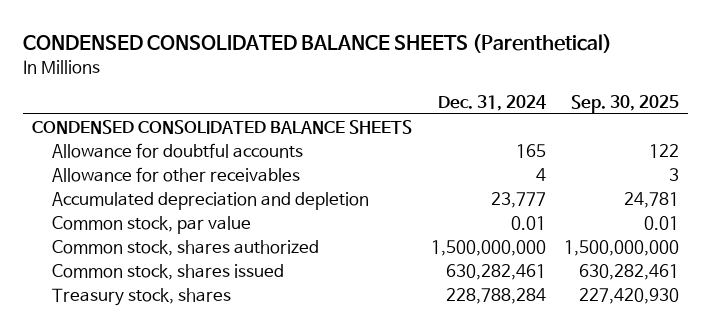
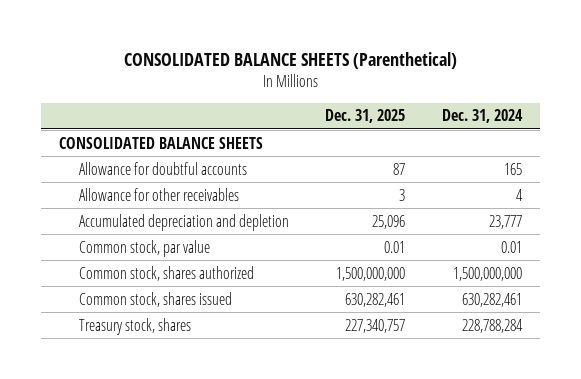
[23,33,613,53] CONDENSED CONSOLIDATED BALANCE SHEETS (Parenthetical) -> [123,51,457,69] CONSOLIDATED BALANCE SHEETS (Parenthetical)
[571,95,680,114] Sep. 30, 2025 -> none
none -> [325,109,406,124] Dec. 31, 2025
[32,120,413,135] CONDENSED CONSOLIDATED BALANCE SHEETS -> [59,136,264,149] CONSOLIDATED BALANCE SHEETS

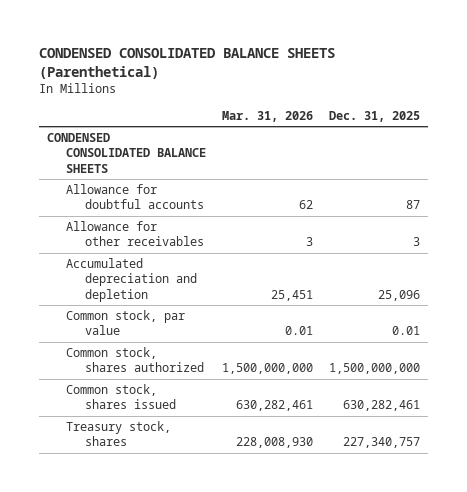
[123,51,457,69] CONSOLIDATED BALANCE SHEETS (Parenthetical) -> [38,47,335,79] CONDENSED CONSOLIDATED BALANCE SHEETS (Parenthetical)
[441,109,523,124] Dec. 31, 2024 -> none
none -> [222,111,314,123] Mar. 31, 2026
[59,136,264,149] CONSOLIDATED BALANCE SHEETS -> [46,132,206,173] CONDENSED CONSOLIDATED BALANCE SHEETS

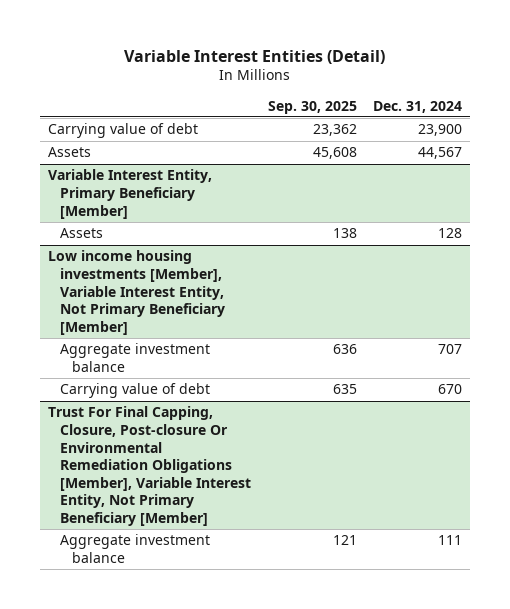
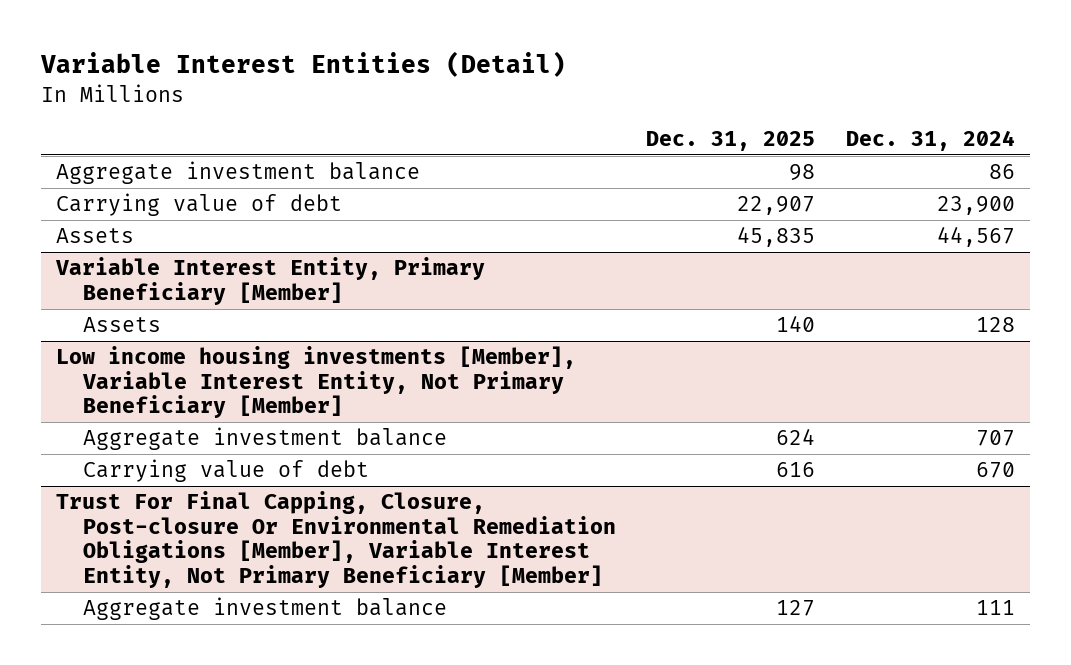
[267,100,357,114] Sep. 30, 2025 -> none
none -> [646,130,816,151] Dec. 31, 2025
none -> [56,161,421,185] Aggregate investment balance

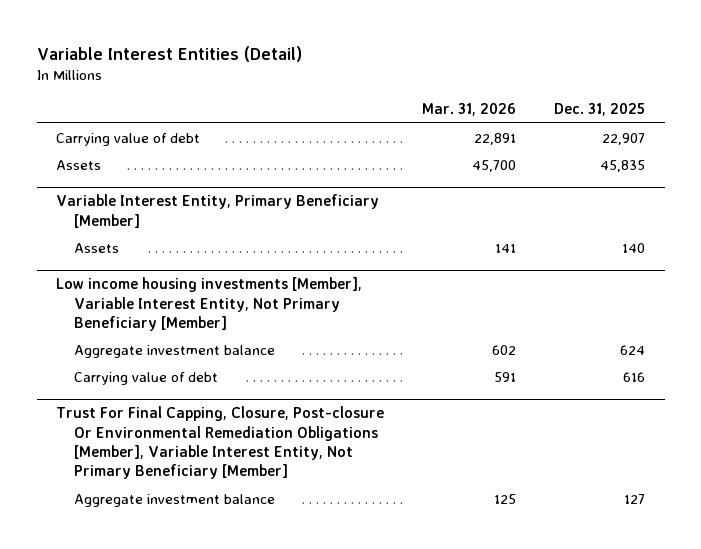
[845,129,1015,151] Dec. 31, 2024 -> none
none -> [422,103,517,117] Mar. 31, 2026
[56,161,421,185] Aggregate investment balance -> none

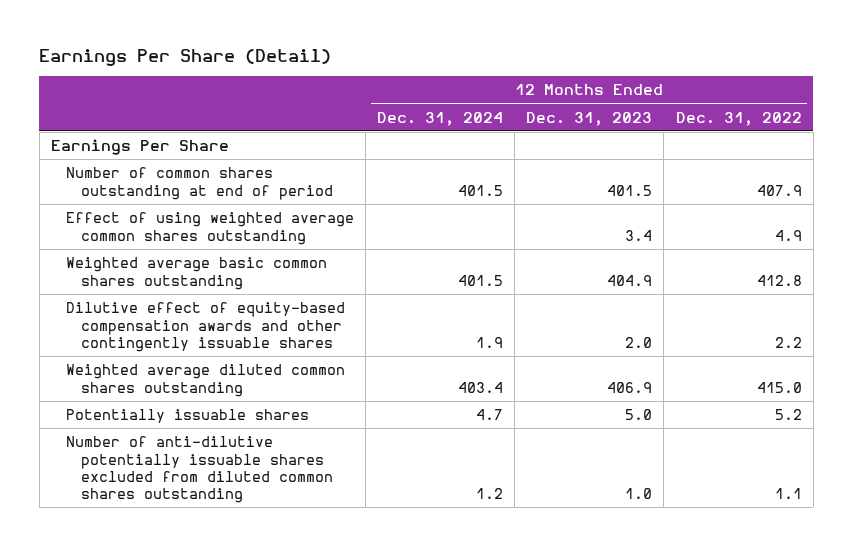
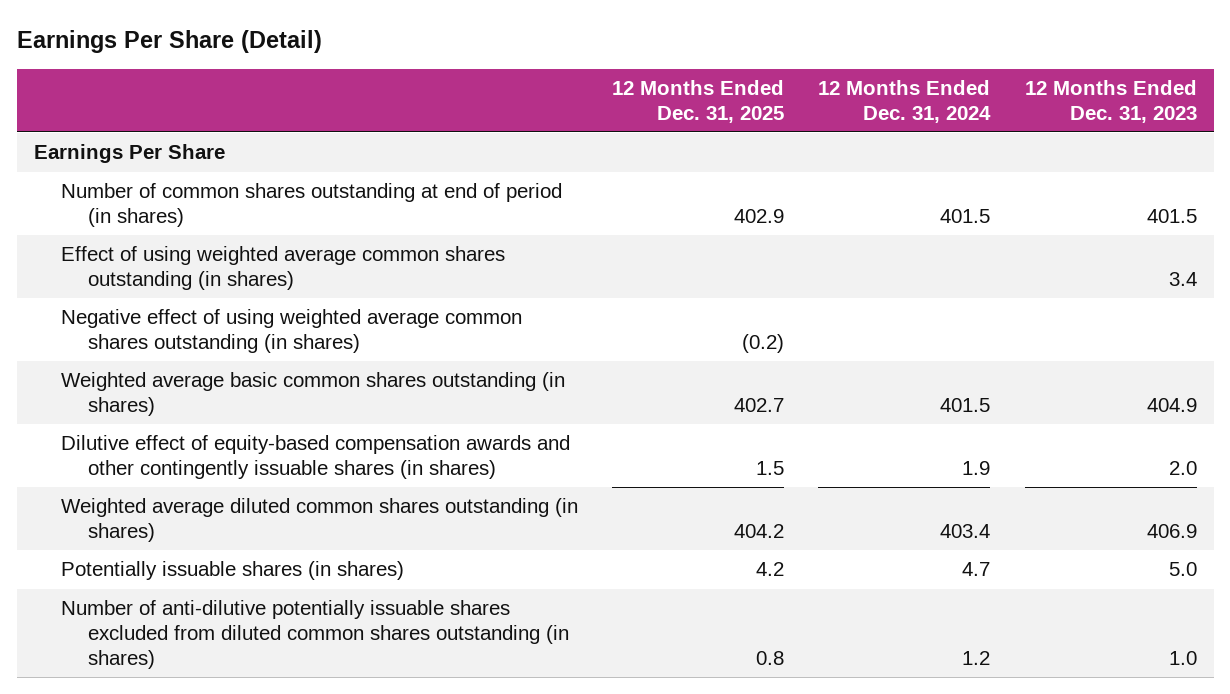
[675,111,802,126] Dec. 31, 2022 -> none
none -> [612,80,785,123] 12 Months Ended Dec. 31, 2025
[65,167,333,200] Number of common shares outstanding at end of period -> [60,183,562,228] Number of common shares outstanding at end of period (in shares)
[65,212,354,245] Effect of using weighted average common shares outstanding -> [60,246,505,291] Effect of using weighted average common shares outstanding (in shares)
none -> [60,309,522,354] Negative effect of using weighted average common shares outstanding (in shares)
[65,257,327,290] Weighted average basic common shares outstanding -> [60,372,565,417] Weighted average basic common shares outstanding (in shares)
[65,302,345,352] Dilutive effect of equity-based compensation awards and other contingently issuable shares -> [60,435,570,480] Dilutive effect of equity-based compensation awards and other contingently issuable shares (in shares)
[65,364,345,397] Weighted average diluted common shares outstanding -> [60,498,578,543] Weighted average diluted common shares outstanding (in shares)
[65,409,309,424] Potentially issuable shares -> [60,561,404,581] Potentially issuable shares (in shares)
[65,436,333,504] Number of anti-dilutive potentially issuable shares excluded from diluted common shares outstanding -> [60,600,569,669] Number of anti-dilutive potentially issuable shares excluded from diluted common shares outstanding (in shares)

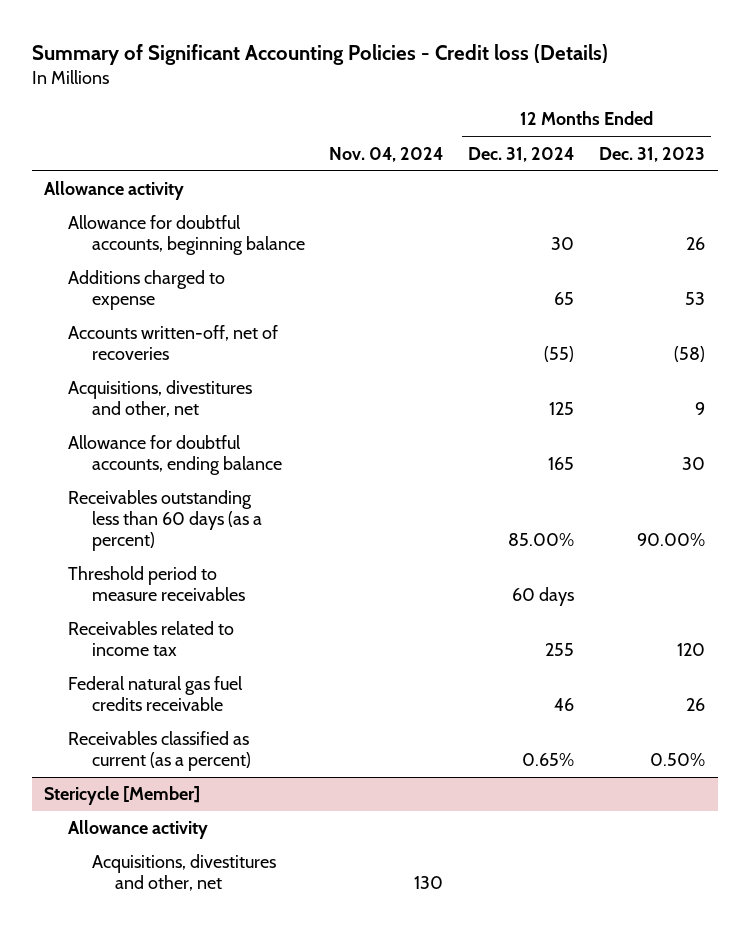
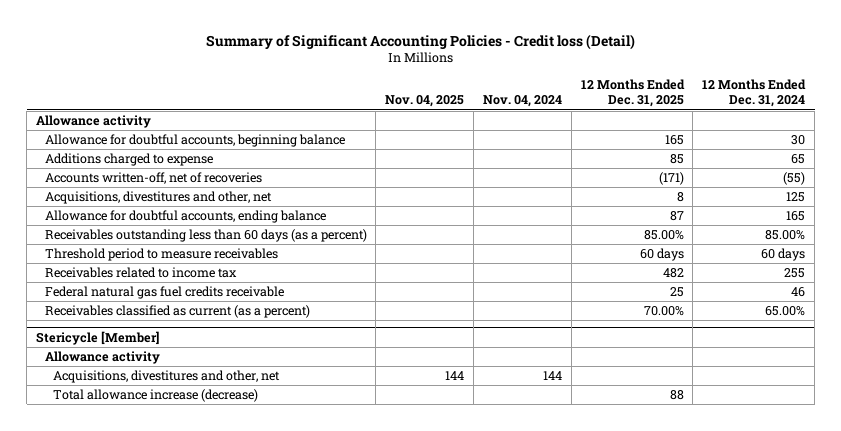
[31,43,608,65] Summary of Significant Accounting Policies - Credit loss (Details) -> [205,33,635,50] Summary of Significant Accounting Policies - Credit loss (Detail)
[599,146,706,162] Dec. 31, 2023 -> none
none -> [385,95,465,108] Nov. 04, 2025
none -> [580,78,685,108] 12 Months Ended Dec. 31, 2025
[522,753,575,767] 0.65% -> [765,306,806,317] 65.00%
[414,876,444,890] 130 -> [542,371,562,381] 144
none -> [53,389,259,403] Total allowance increase (decrease)

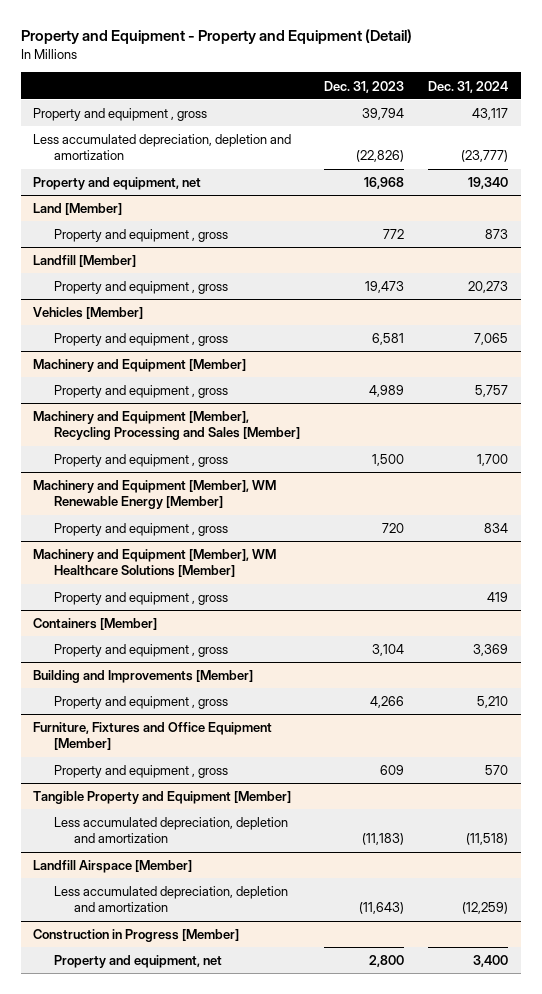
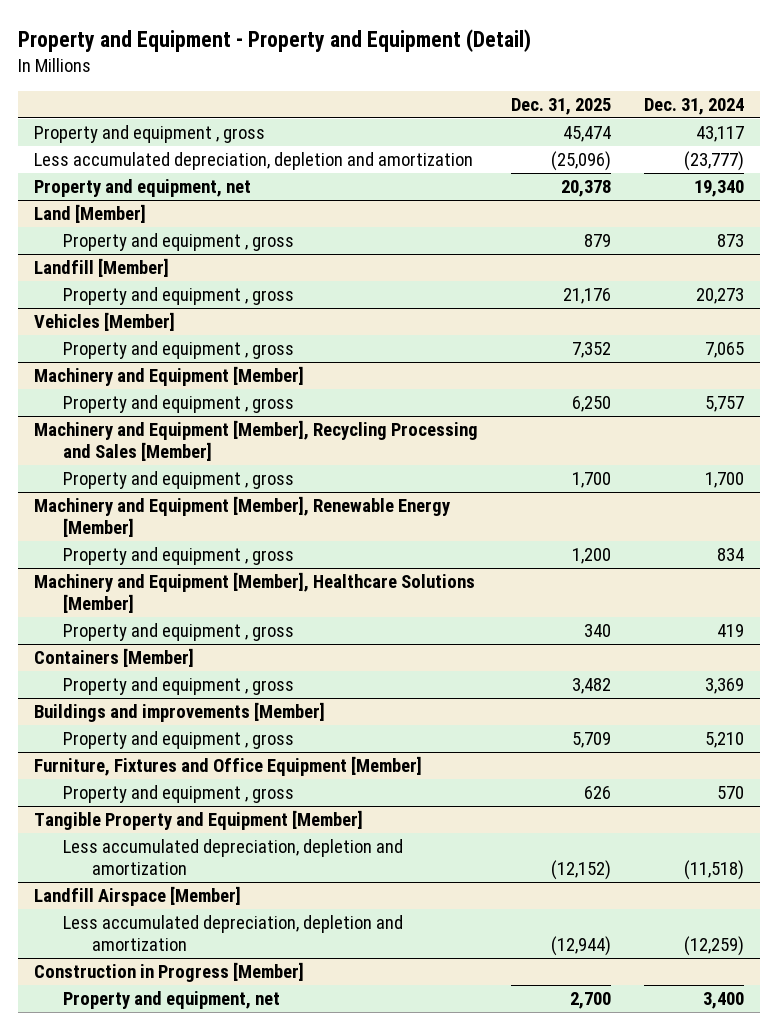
[323,80,404,93] Dec. 31, 2023 -> none
none -> [511,97,612,115] Dec. 31, 2025
[33,480,277,510] Machinery and Equipment [Member], WM Renewable Energy [Member] -> [34,496,451,538] Machinery and Equipment [Member], Renewable Energy [Member]
[33,549,277,578] Machinery and Equipment [Member], WM Healthcare Solutions [Member] -> [34,572,476,614] Machinery and Equipment [Member], Healthcare Solutions [Member]
[33,670,254,684] Building and Improvements [Member] -> [34,702,326,723] Buildings and improvements [Member]

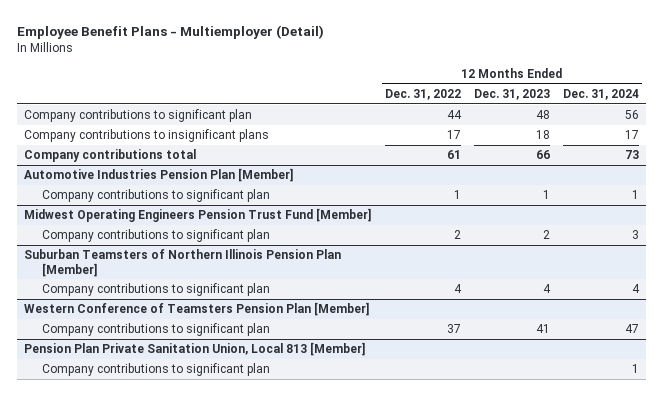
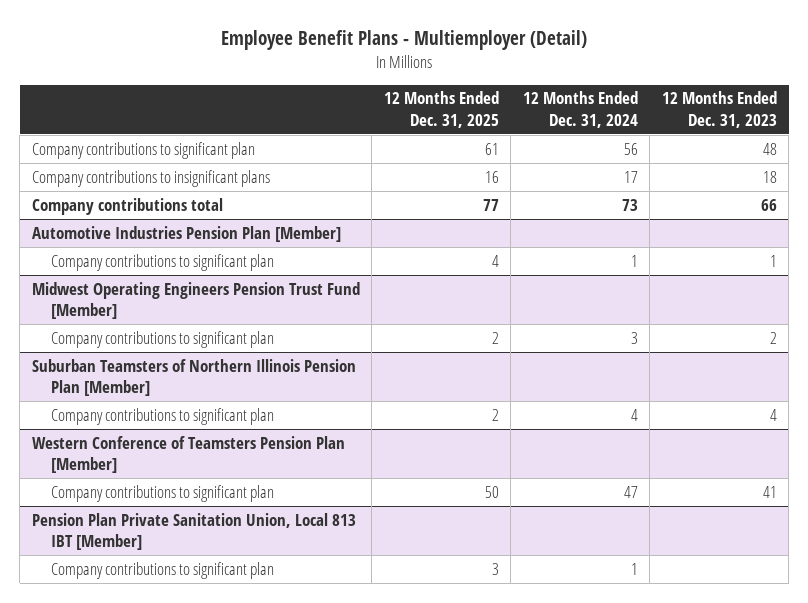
[384,88,461,100] Dec. 31, 2022 -> none
none -> [383,91,499,128] 12 Months Ended Dec. 31, 2025
[23,342,366,357] Pension Plan Private Sanitation Union, Local 813 [Member] -> [31,512,356,551] Pension Plan Private Sanitation Union, Local 813 IBT [Member]

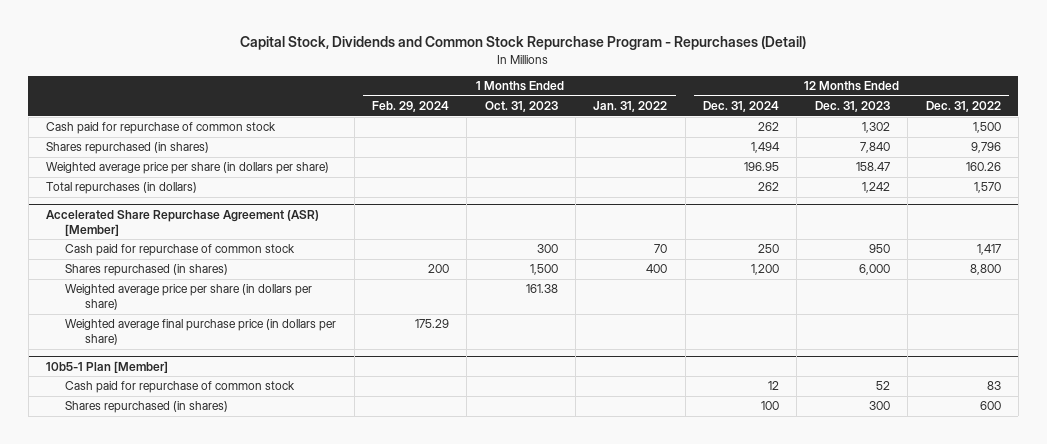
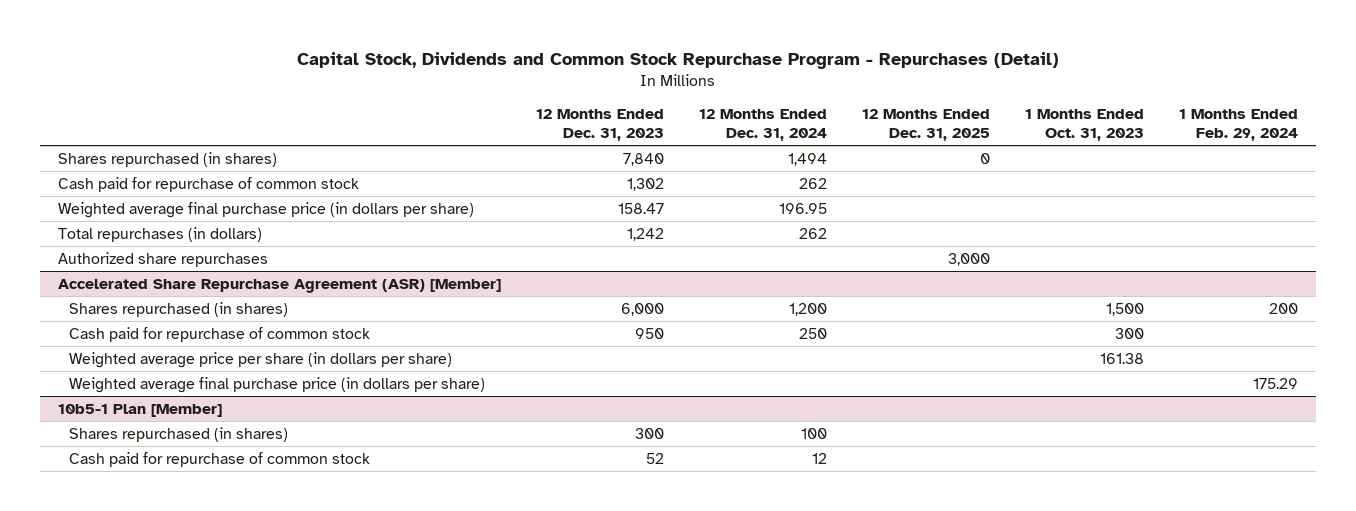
[593,101,668,113] Jan. 31, 2022 -> none
[925,101,1001,113] Dec. 31, 2022 -> none
none -> [862,109,991,142] 12 Months Ended Dec. 31, 2025
[46,122,277,135] Cash paid for repurchase of common stock -> [57,176,359,192] Cash paid for repurchase of common stock
[46,162,330,175] Weighted average price per share (in dollars per share) -> [57,201,474,218] Weighted average final purchase price (in dollars per share)
none -> [57,251,268,267] Authorized share repurchases
[65,244,296,257] Cash paid for repurchase of common stock -> [68,326,370,342] Cash paid for repurchase of common stock
[65,381,296,394] Cash paid for repurchase of common stock -> [68,451,370,467] Cash paid for repurchase of common stock

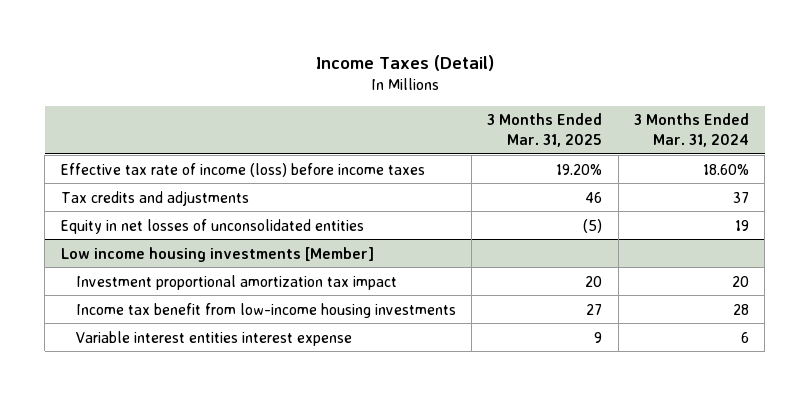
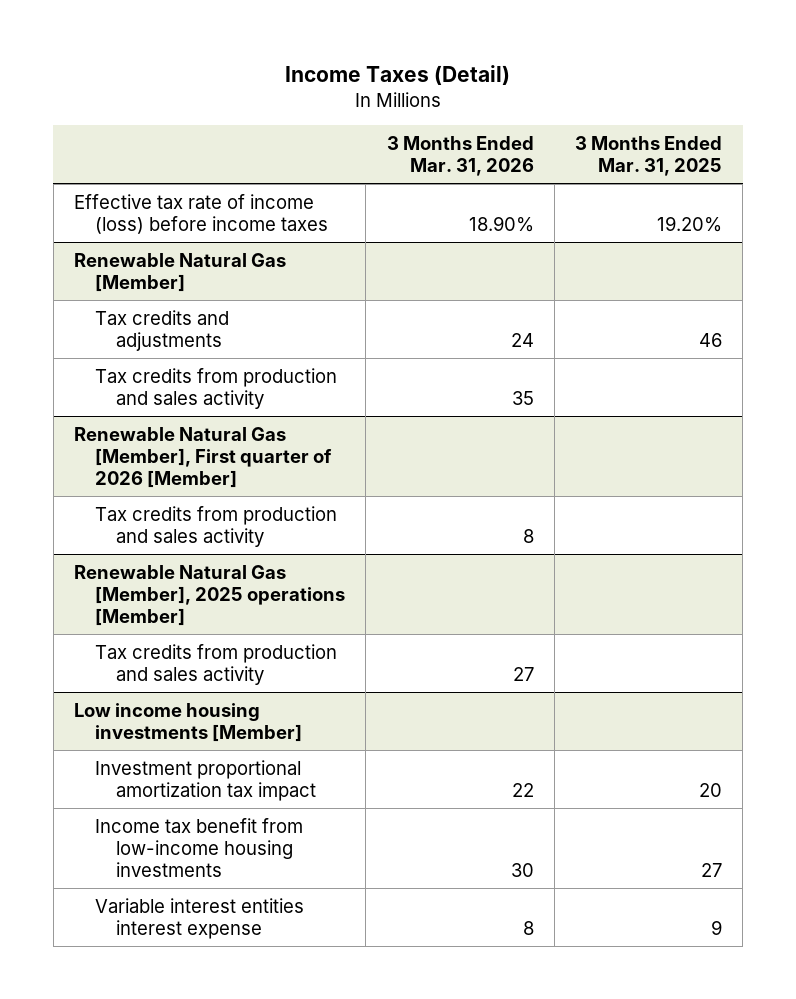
[634,113,750,147] 3 Months Ended Mar. 31, 2024 -> none
none -> [386,136,534,176] 3 Months Ended Mar. 31, 2026
none -> [73,252,286,292] Renewable Natural Gas [Member]
[60,218,364,234] Equity in net losses of unconsolidated entities -> none
none -> [95,367,338,409] Tax credits from production and sales activity
none -> [73,426,333,488] Renewable Natural Gas [Member], First quarter of 2026 [Member]
none -> [95,505,338,547] Tax credits from production and sales activity
none -> [73,564,346,626] Renewable Natural Gas [Member], 2025 operations [Member]
none -> [95,643,338,685] Tax credits from production and sales activity

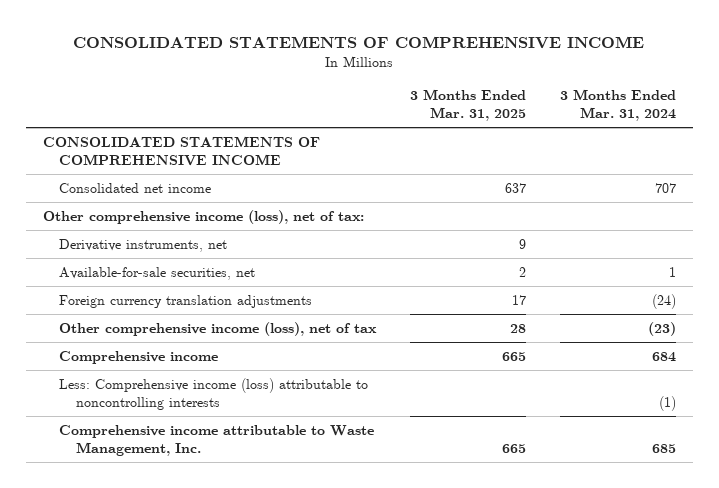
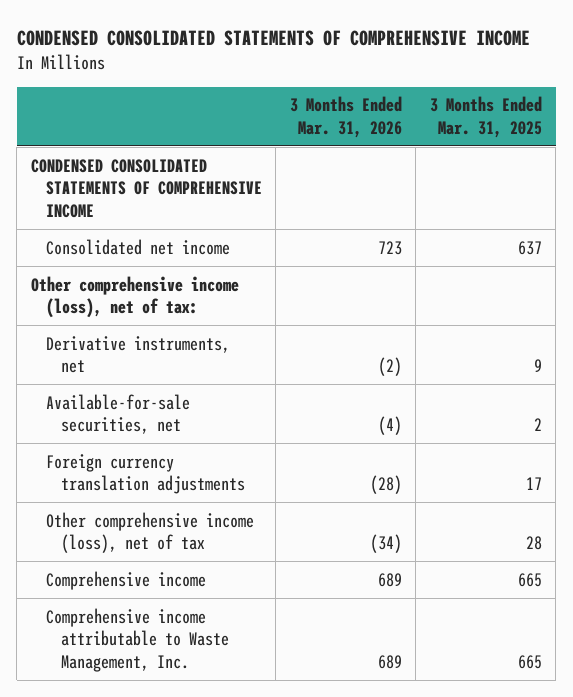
[73,35,645,49] CONSOLIDATED STATEMENTS OF COMPREHENSIVE INCOME -> [16,29,530,46] CONDENSED CONSOLIDATED STATEMENTS OF COMPREHENSIVE INCOME
[560,88,677,122] 3 Months Ended Mar. 31, 2024 -> none
none -> [289,96,402,138] 3 Months Ended Mar. 31, 2026
[42,135,320,167] CONSOLIDATED STATEMENTS OF COMPREHENSIVE INCOME -> [30,158,263,218] CONDENSED CONSOLIDATED STATEMENTS OF COMPREHENSIVE INCOME
[59,377,369,411] Less: Comprehensive income (loss) attributable to noncontrolling interests -> none

